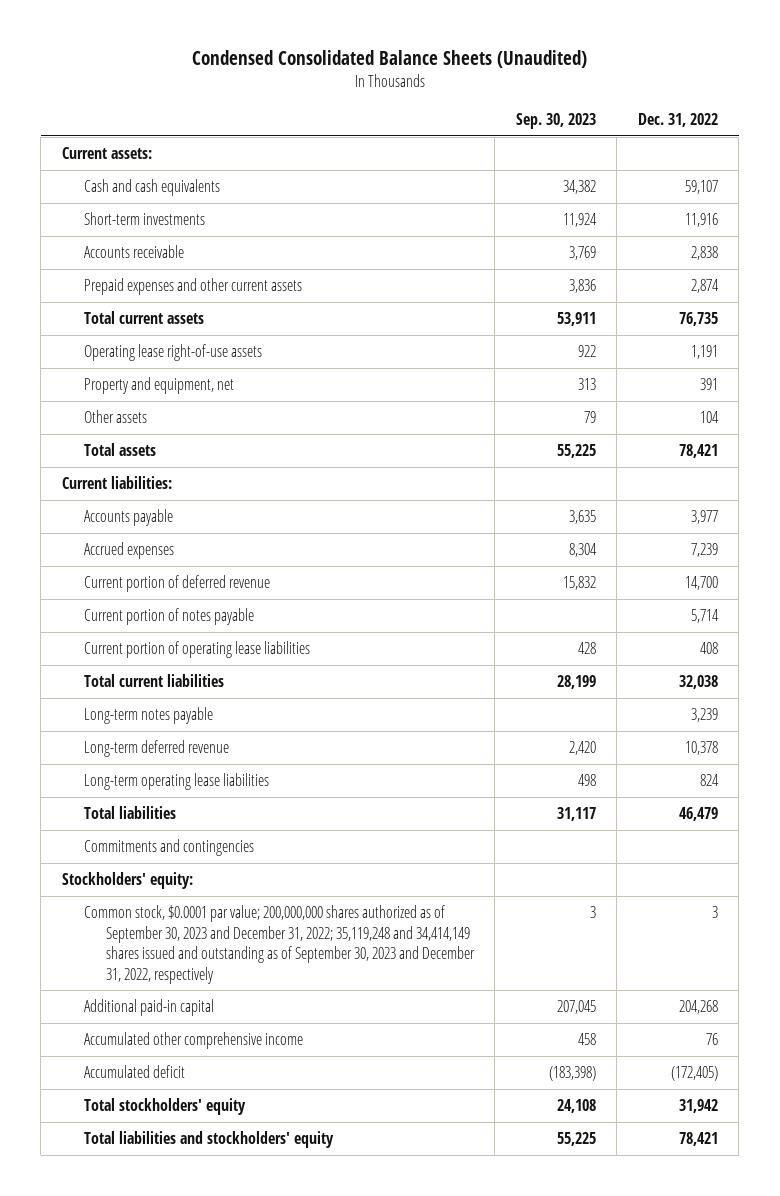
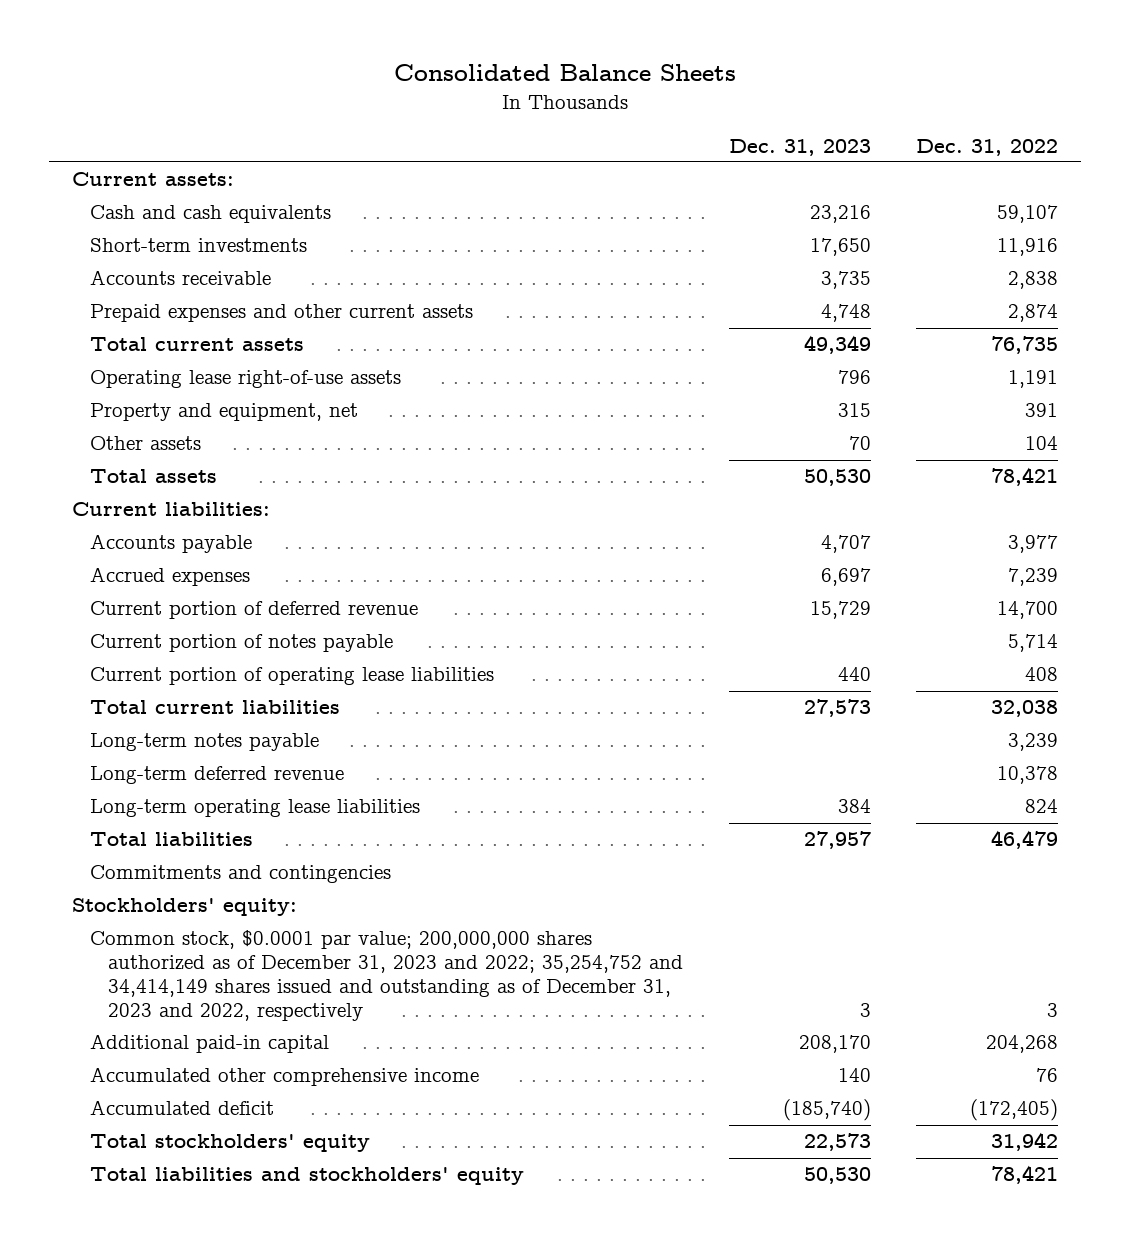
[191,50,587,69] Condensed Consolidated Balance Sheets (Unaudited) -> [393,63,736,81] Consolidated Balance Sheets
[515,112,596,129] Sep. 30, 2023 -> none
none -> [728,138,871,156] Dec. 31, 2023
[83,905,475,984] Common stock, $0.0001 par value; 200,000,000 shares authorized as of September 30, 2023 and December 31, 2022; 35,119,248 and 34,414,149 shares issued and outstanding as of September 30, 2023 and December 31, 2022, respectively -> [89,930,684,1021] Common stock, $0.0001 par value; 200,000,000 shares authorized as of December 31, 2023 and 2022; 35,254,752 and 34,414,149 shares issued and outstanding as of December 31, 2023 and 2022, respectively

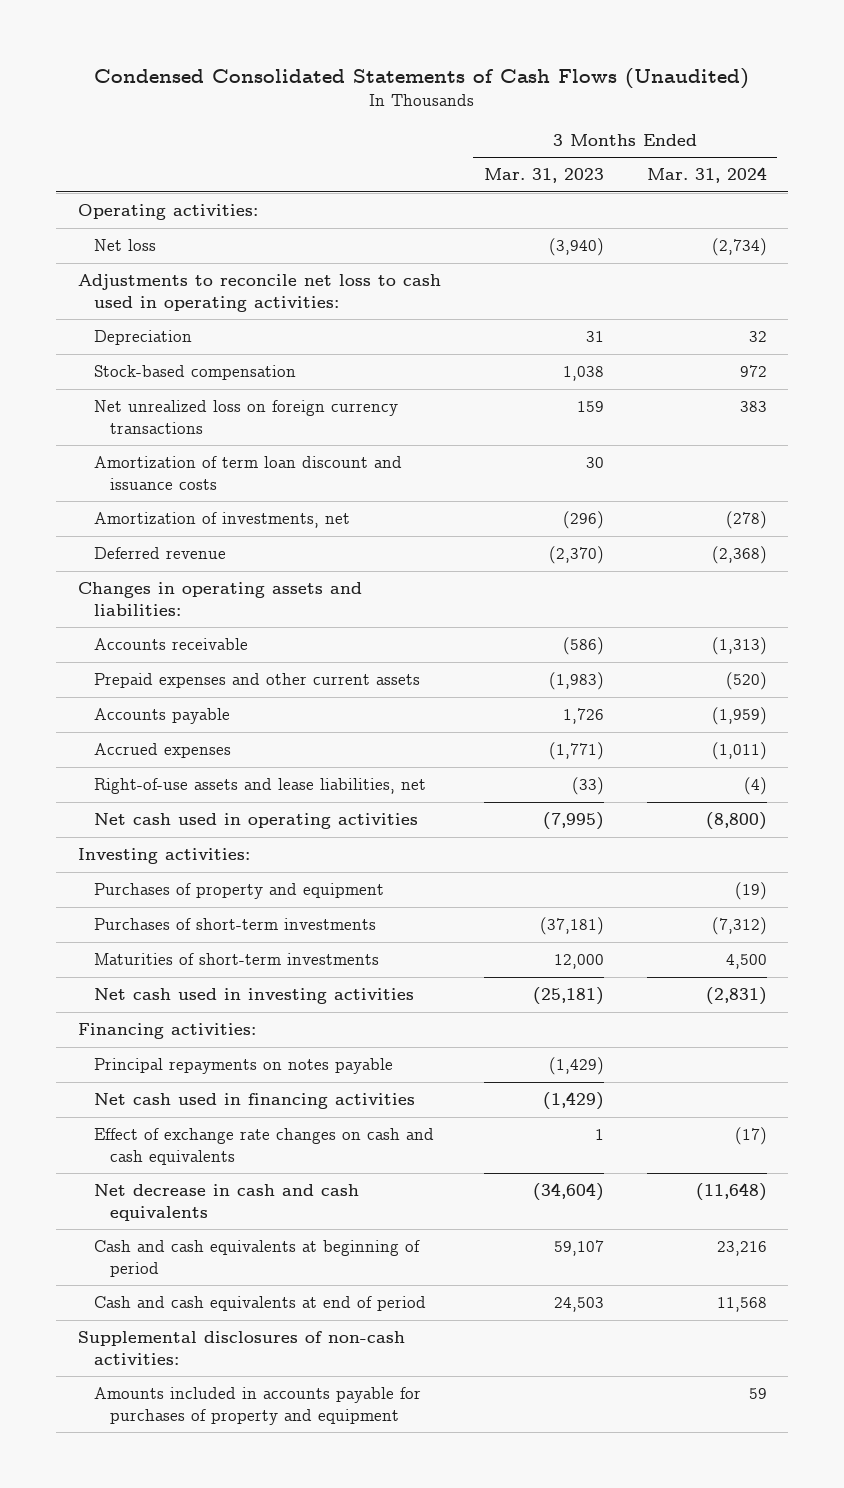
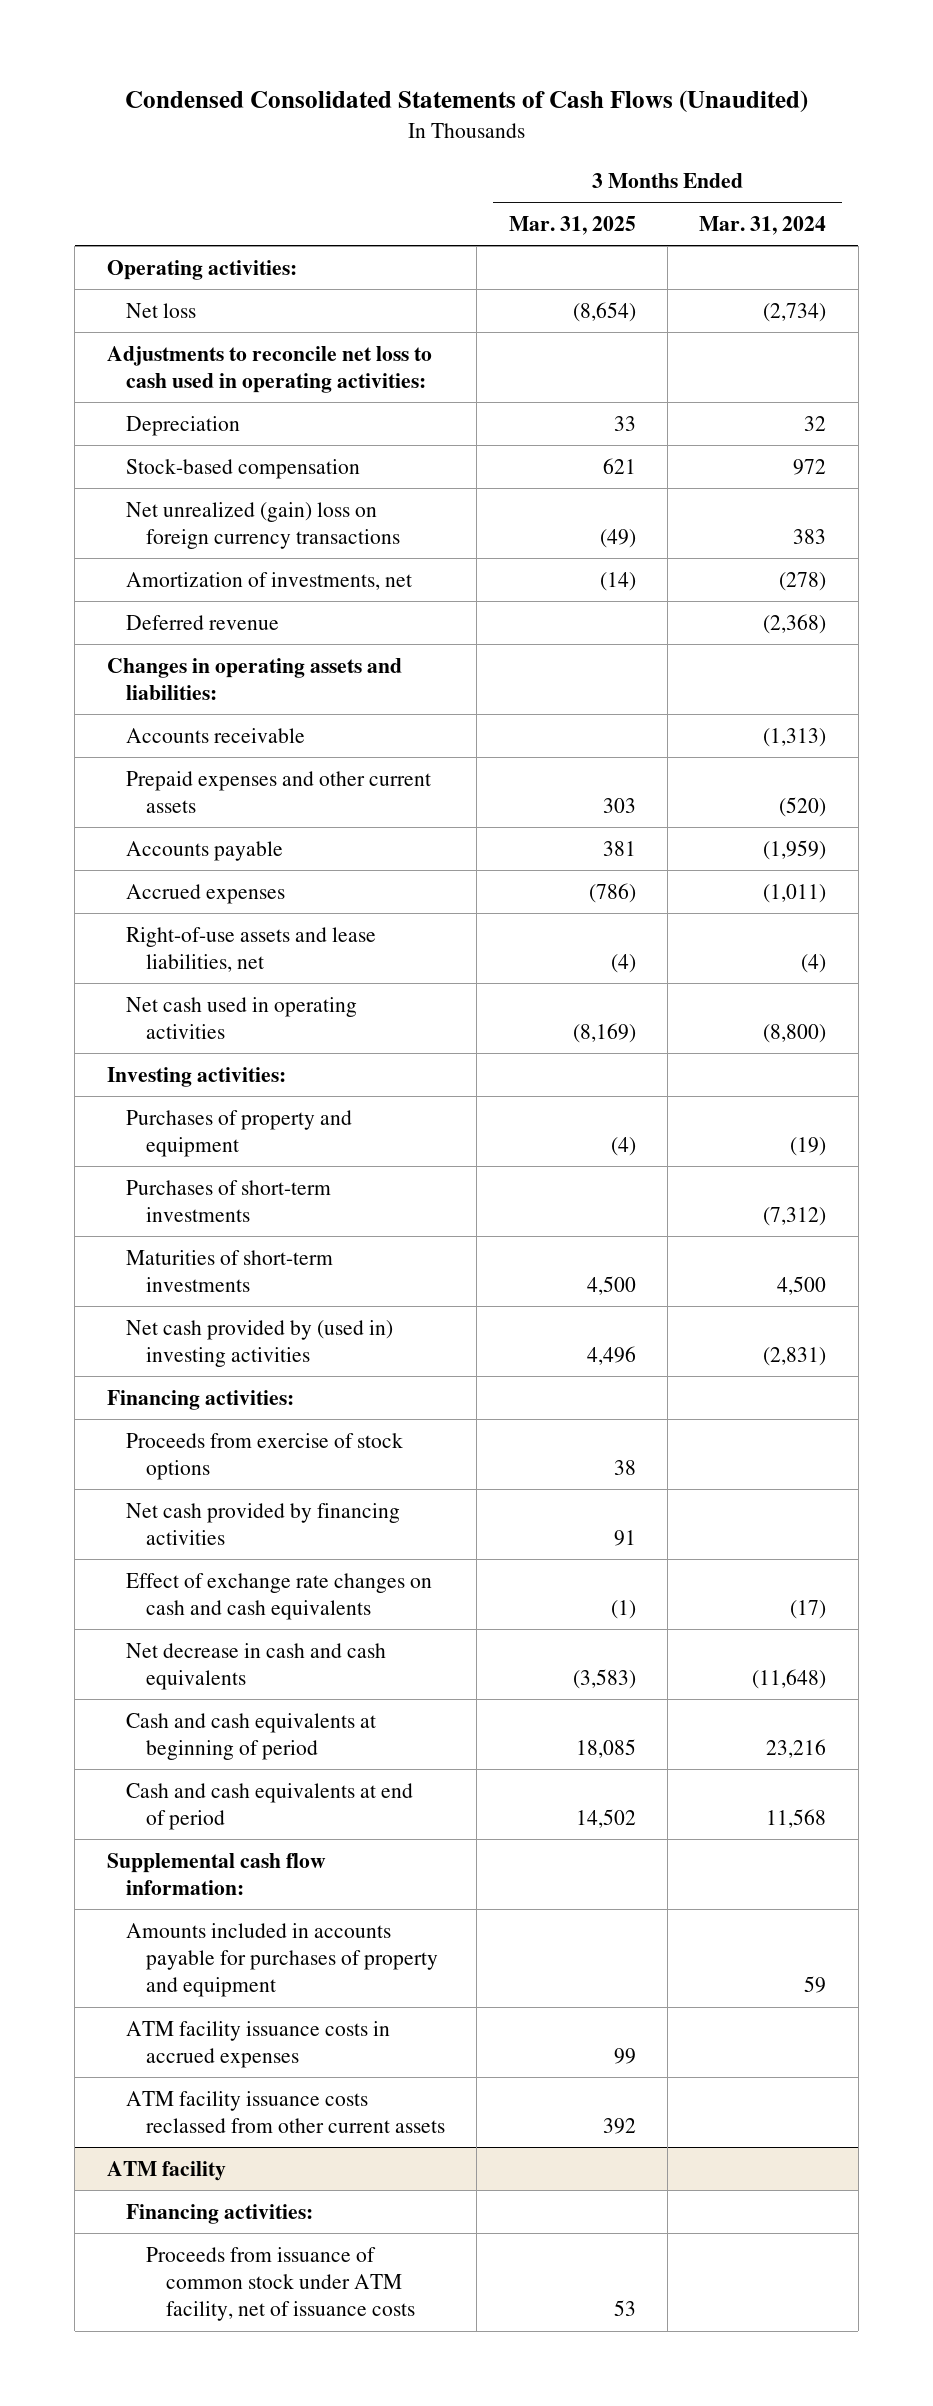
[483,168,604,184] Mar. 31, 2023 -> none
none -> [508,215,636,235] Mar. 31, 2025
[94,456,403,490] Amortization of term loan discount and issuance costs -> none
[94,400,399,434] Net unrealized loss on foreign currency transactions -> [126,501,400,549] Net unrealized (gain) loss on foreign currency transactions
[94,988,415,1005] Net cash used in investing activities -> [126,1319,394,1367] Net cash provided by (used in) investing activities
[94,1058,394,1075] Principal repayments on notes payable -> none
none -> [126,1432,404,1480] Proceeds from exercise of stock options
[94,1093,416,1110] Net cash used in financing activities -> [126,1502,401,1545] Net cash provided by financing activities
[77,1331,405,1365] Supplemental disclosures of non-cash activities: -> none
none -> [106,1852,326,1895] Supplemental cash flow information:
none -> [126,2020,391,2068] ATM facility issuance costs in accrued expenses
none -> [126,2090,445,2133] ATM facility issuance costs reclassed from other current assets
none -> [106,2160,226,2181] ATM facility
none -> [126,2203,314,2224] Financing activities:
none -> [145,2246,415,2322] Proceeds from issuance of common stock under ATM facility, net of issuance costs

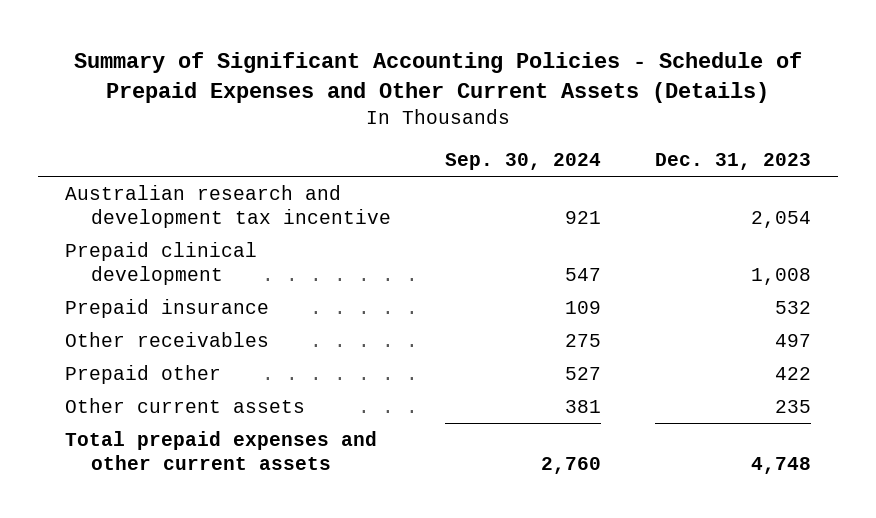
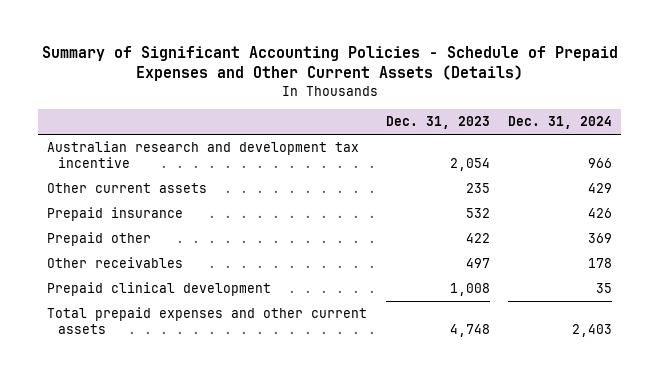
[445,153,602,171] Sep. 30, 2024 -> none
none -> [508,116,613,130] Dec. 31, 2024
[64,397,305,413] Other current assets -> [47,183,208,194] Other current assets
[64,331,269,347] Other receivables -> [47,257,184,269] Other receivables
[64,241,257,285] Prepaid clinical development -> [47,282,272,297] Prepaid clinical development

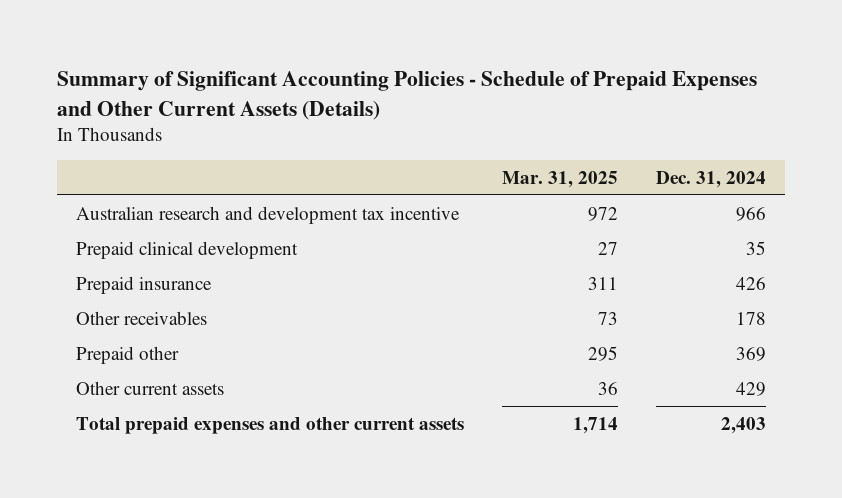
[385,116,490,130] Dec. 31, 2023 -> none
none -> [502,170,619,188] Mar. 31, 2025
[47,282,272,297] Prepaid clinical development -> [76,240,299,259] Prepaid clinical development
[47,232,152,247] Prepaid other -> [76,345,180,364] Prepaid other
[47,183,208,194] Other current assets -> [76,380,225,395] Other current assets

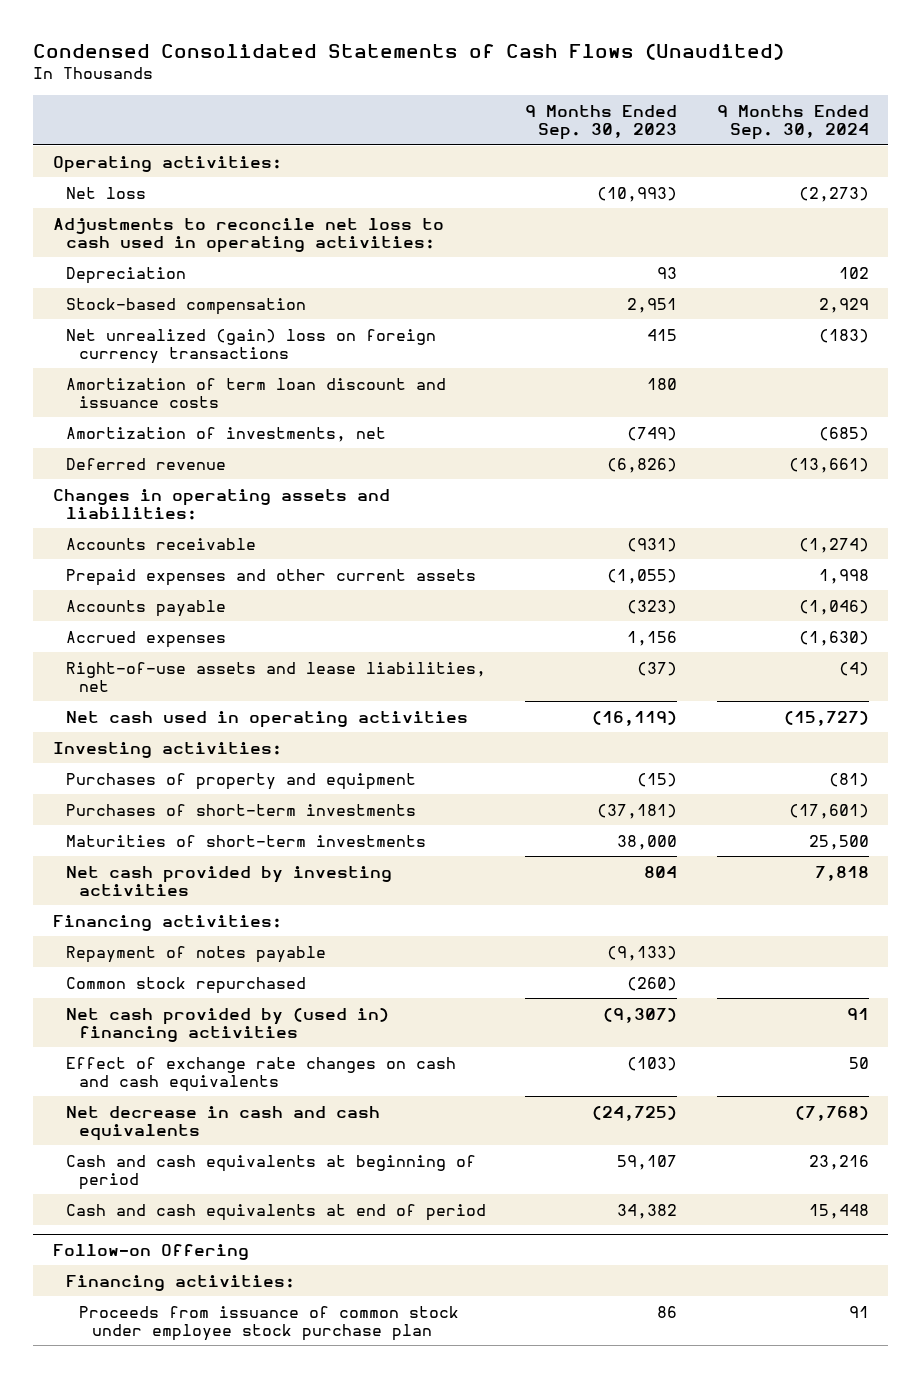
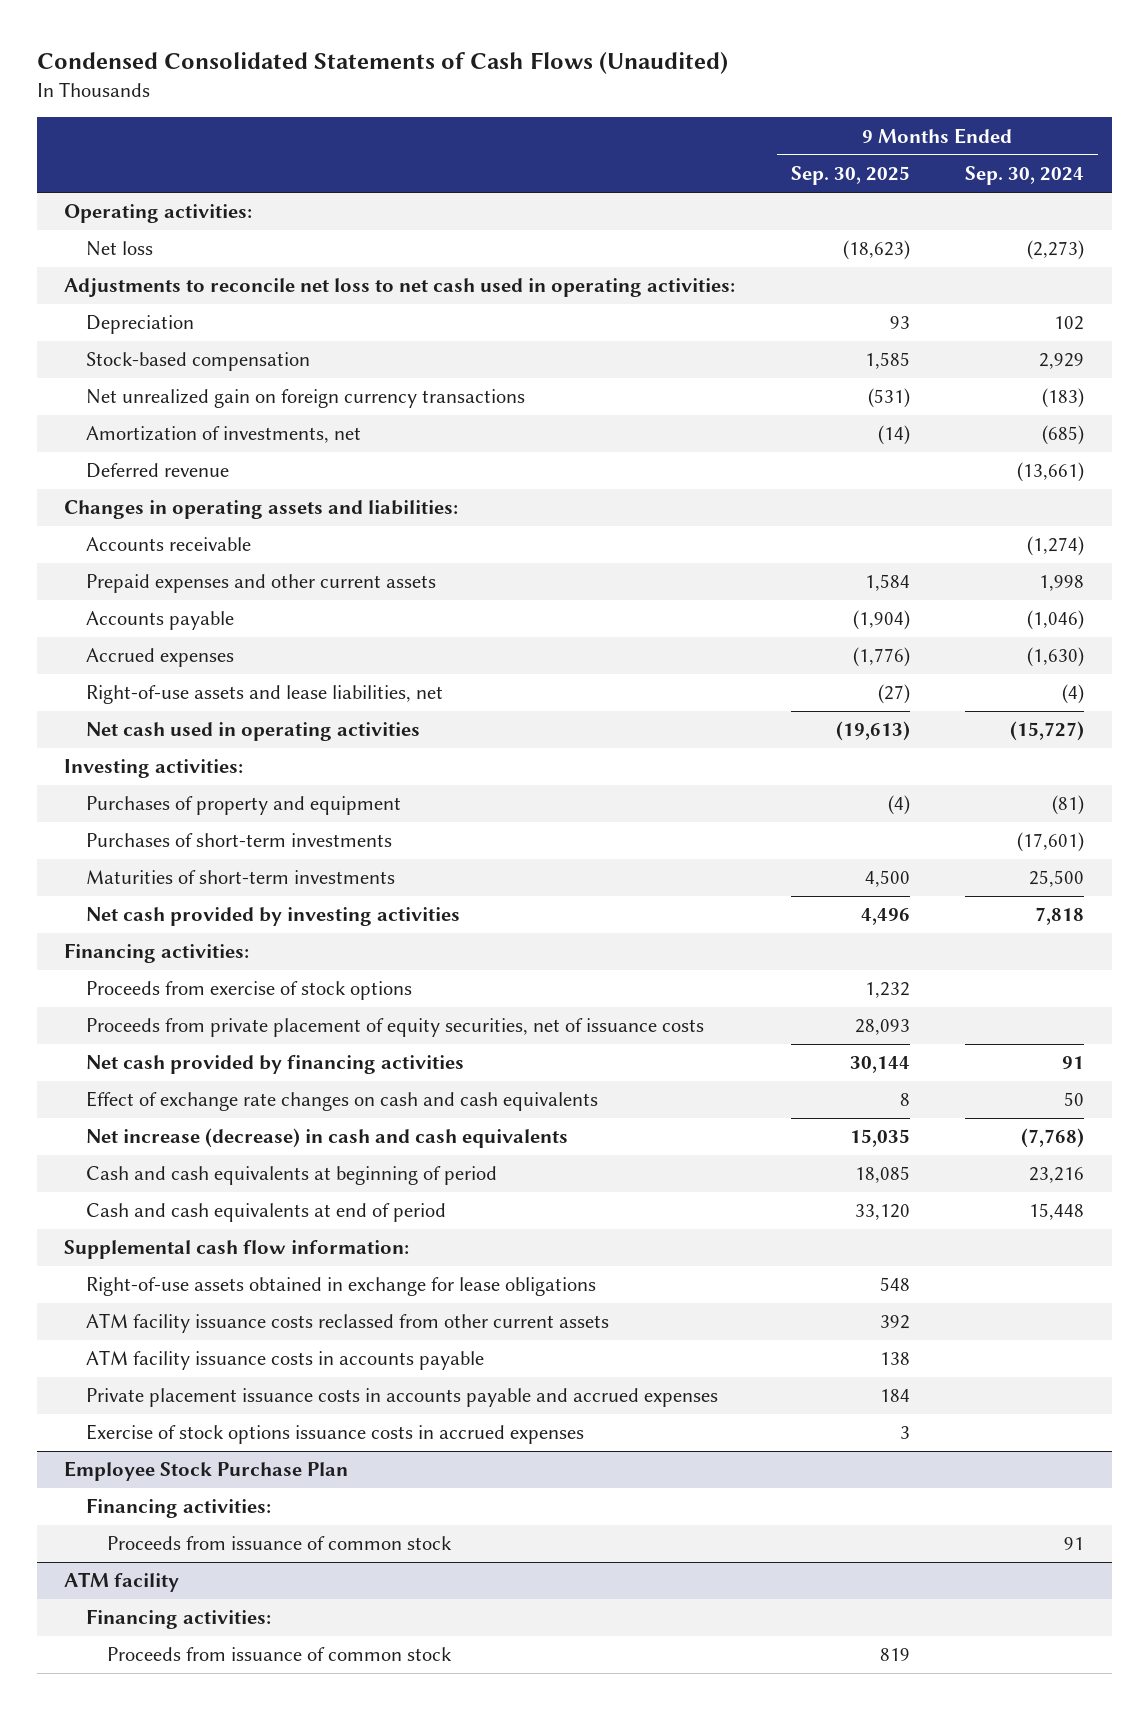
[525,104,678,141] 9 Months Ended Sep. 30, 2023 -> none
none -> [790,166,910,186] Sep. 30, 2025
[52,217,444,253] Adjustments to reconcile net loss to cash used in operating activities: -> [64,278,736,298] Adjustments to reconcile net loss to net cash used in operating activities:
[65,377,446,408] Amortization of term loan discount and issuance costs -> none
[65,328,436,364] Net unrealized (gain) loss on foreign currency transactions -> [85,389,525,409] Net unrealized gain on foreign currency transactions
[65,945,326,963] Repayment of notes payable -> none
[65,976,306,994] Common stock repurchased -> none
none -> [85,981,412,1001] Proceeds from exercise of stock options
none -> [85,1018,704,1038] Proceeds from private placement of equity securities, net of issuance costs
[65,1007,389,1042] Net cash provided by (used in) financing activities -> [85,1055,464,1075] Net cash provided by financing activities
[65,1105,380,1141] Net decrease in cash and cash equivalents -> [85,1128,568,1149] Net increase (decrease) in cash and cash equivalents
[52,1243,249,1260] Follow-on Offering -> none
none -> [64,1240,410,1260] Supplemental cash flow information:
none -> [85,1277,596,1297] Right-of-use assets obtained in exchange for lease obligations
none -> [85,1313,609,1334] ATM facility issuance costs reclassed from other current assets
none -> [85,1350,484,1371] ATM facility issuance costs in accounts payable
none -> [85,1388,718,1408] Private placement issuance costs in accounts payable and accrued expenses
none -> [85,1424,584,1445] Exercise of stock options issuance costs in accrued expenses
none -> [64,1461,349,1482] Employee Stock Purchase Plan
[79,1305,460,1341] Proceeds from issuance of common stock under employee stock purchase plan -> [107,1536,453,1551] Proceeds from issuance of common stock
none -> [64,1572,180,1593] ATM facility
none -> [85,1609,271,1630] Financing activities:
none -> [107,1647,453,1662] Proceeds from issuance of common stock

